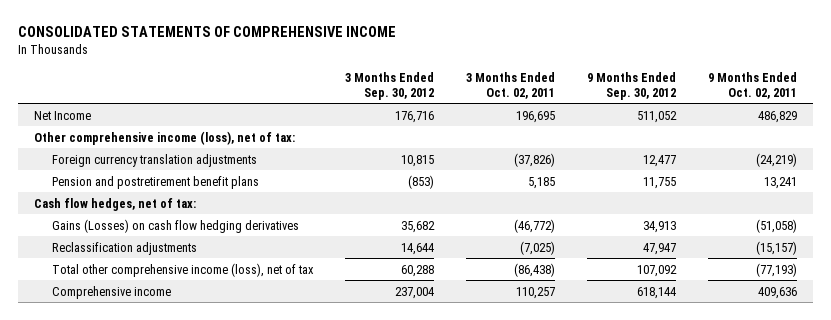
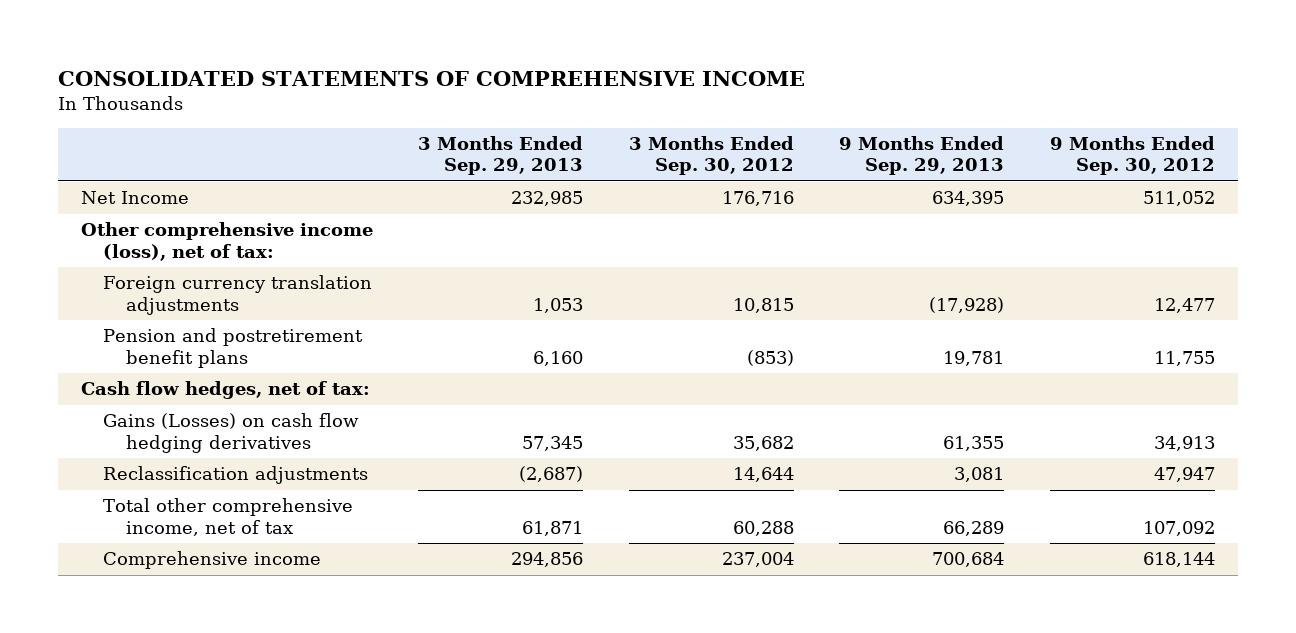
[466,72,556,99] 3 Months Ended Oct. 02, 2011 -> none
[707,72,797,99] 9 Months Ended Oct. 02, 2011 -> none
none -> [418,136,584,176] 3 Months Ended Sep. 29, 2013
none -> [839,136,1005,176] 9 Months Ended Sep. 29, 2013
[52,262,315,277] Total other comprehensive income (loss), net of tax -> [103,498,354,536] Total other comprehensive income, net of tax

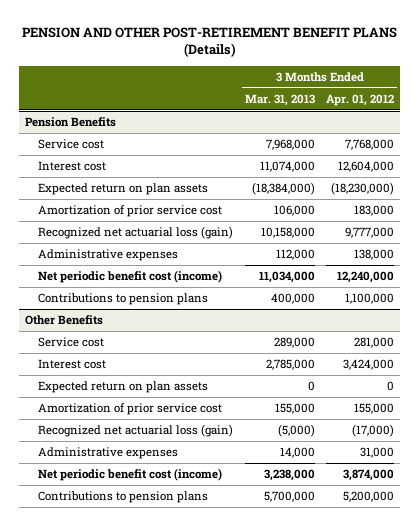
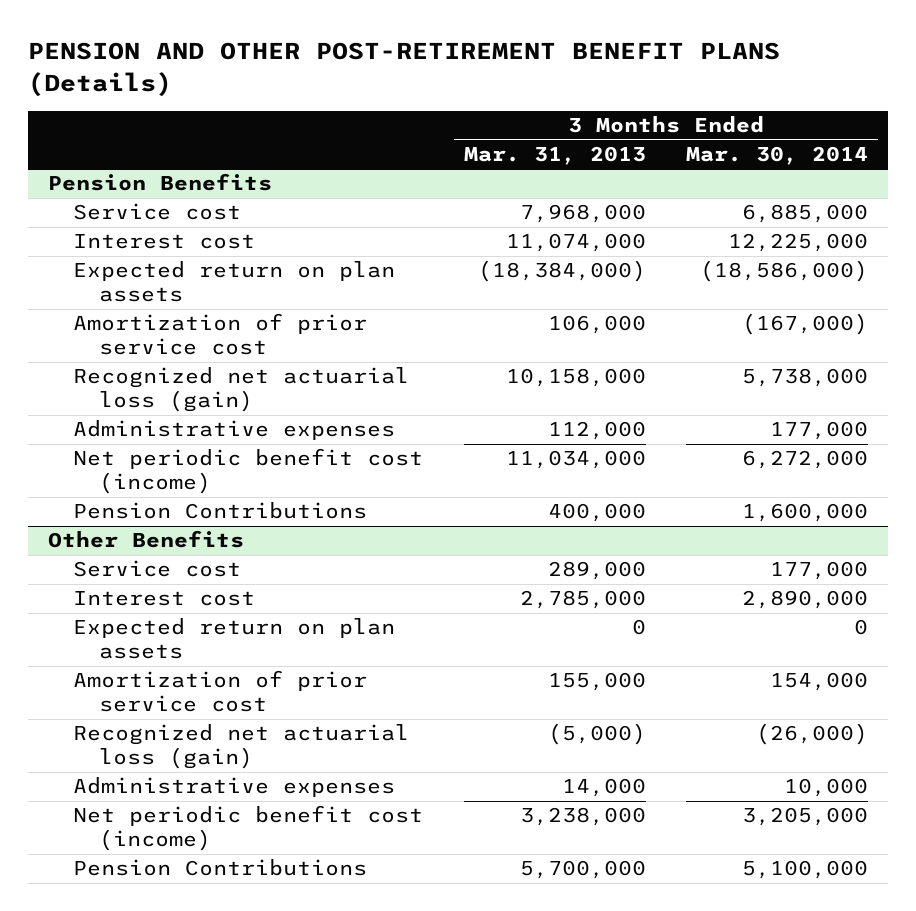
[326,93,395,106] Apr. 01, 2012 -> none
none -> [685,146,868,166] Mar. 30, 2014
[38,293,209,306] Contributions to pension plans -> [73,502,368,520] Pension Contributions
[38,491,209,504] Contributions to pension plans -> [73,859,368,877] Pension Contributions

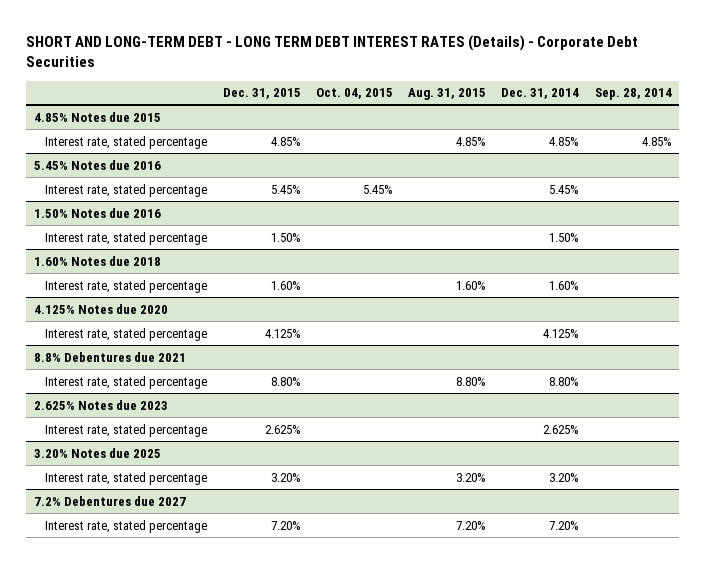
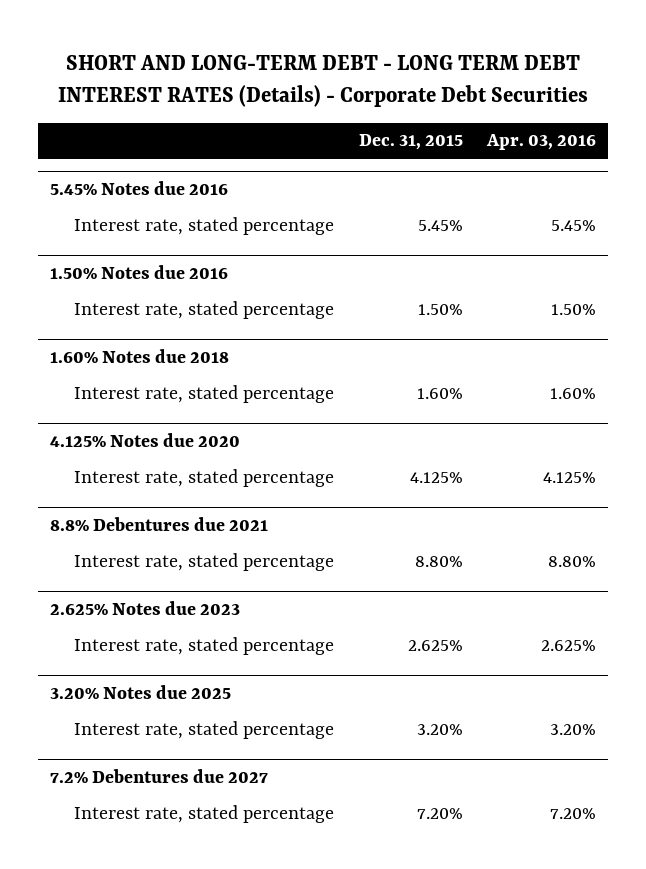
[315,88,393,100] Oct. 04, 2015 -> none
[408,88,487,101] Aug. 31, 2015 -> none
[501,88,580,100] Dec. 31, 2014 -> none
[594,88,672,101] Sep. 28, 2014 -> none
none -> [485,134,596,151] Apr. 03, 2016
[33,111,161,122] 4.85% Notes due 2015 -> none
[45,135,208,149] Interest rate, stated percentage -> none

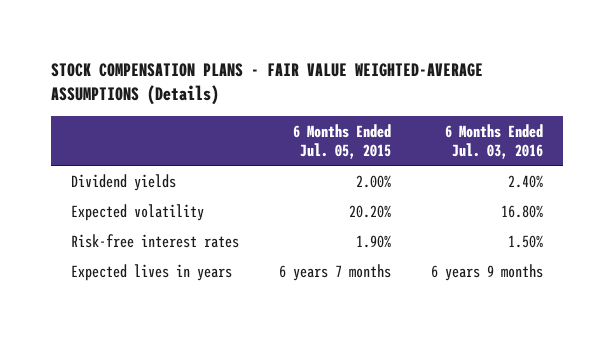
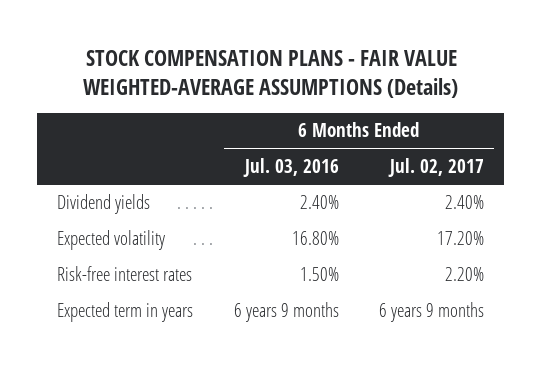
[293,123,392,160] 6 Months Ended Jul. 05, 2015 -> none
none -> [387,158,484,178] Jul. 02, 2017
[71,264,233,282] Expected lives in years -> [57,302,194,323] Expected term in years

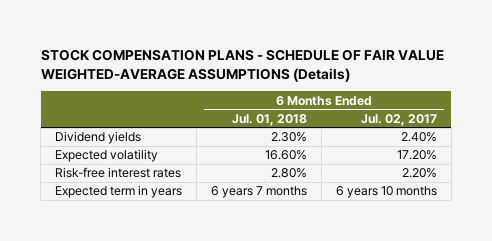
[82,49,458,98] STOCK COMPENSATION PLANS - FAIR VALUE WEIGHTED-AVERAGE ASSUMPTIONS (Details) -> [40,49,444,83] STOCK COMPENSATION PLANS - SCHEDULE OF FAIR VALUE WEIGHTED-AVERAGE ASSUMPTIONS (Details)
[242,158,339,178] Jul. 03, 2016 -> none
none -> [232,113,308,126] Jul. 01, 2018
[378,302,484,323] 6 years 9 months -> [335,186,437,199] 6 years 10 months

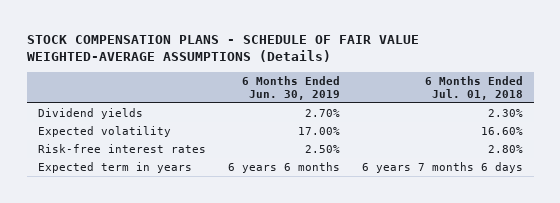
[360,113,437,126] Jul. 02, 2017 -> none
none -> [241,75,340,100] 6 Months Ended Jun. 30, 2019
[211,186,308,199] 6 years 7 months -> [361,161,523,173] 6 years 7 months 6 days

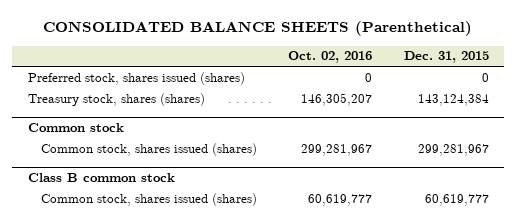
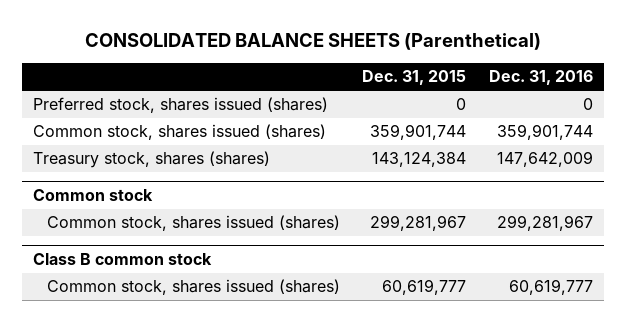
[288,51,373,64] Oct. 02, 2016 -> none
none -> [488,70,593,86] Dec. 31, 2016
none -> [33,124,327,141] Common stock, shares issued (shares)

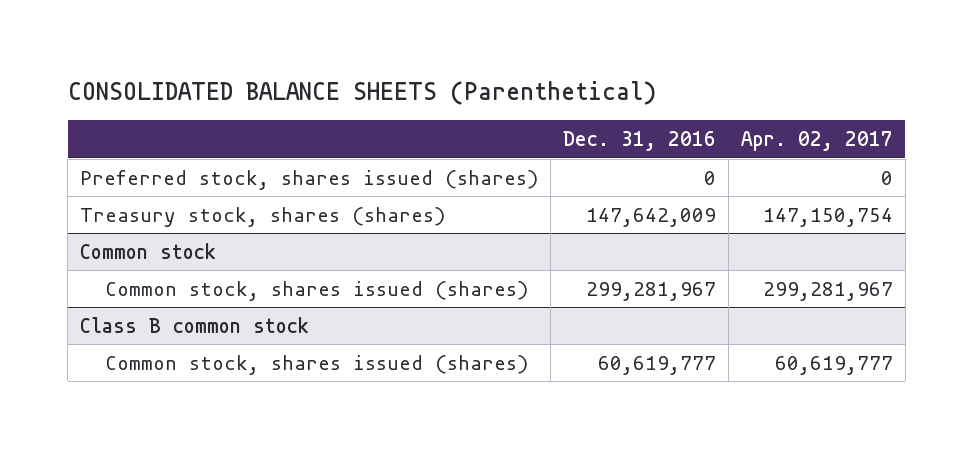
[362,70,467,86] Dec. 31, 2015 -> none
none -> [740,131,893,152] Apr. 02, 2017
[33,124,327,141] Common stock, shares issued (shares) -> none

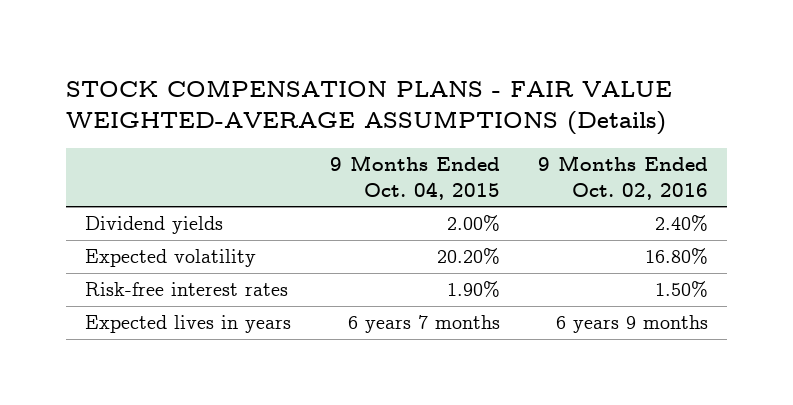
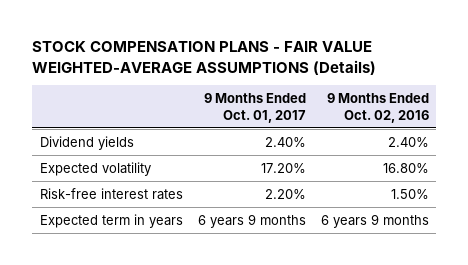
[329,155,500,200] 9 Months Ended Oct. 04, 2015 -> none
none -> [203,93,306,123] 9 Months Ended Oct. 01, 2017
[85,315,292,334] Expected lives in years -> [39,213,183,228] Expected term in years

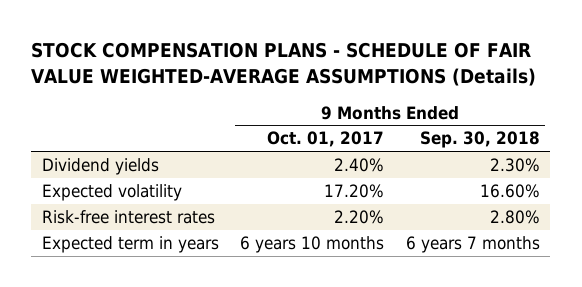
[32,41,377,75] STOCK COMPENSATION PLANS - FAIR VALUE WEIGHTED-AVERAGE ASSUMPTIONS (Details) -> [31,42,537,87] STOCK COMPENSATION PLANS - SCHEDULE OF FAIR VALUE WEIGHTED-AVERAGE ASSUMPTIONS (Details)
[326,93,429,123] 9 Months Ended Oct. 02, 2016 -> none
none -> [419,131,540,149] Sep. 30, 2018
[197,213,306,228] 6 years 9 months -> [240,235,385,253] 6 years 10 months

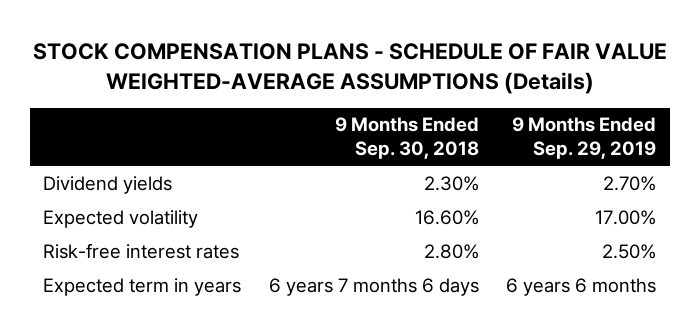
[267,131,385,148] Oct. 01, 2017 -> none
none -> [512,117,657,160] 9 Months Ended Sep. 29, 2019
[405,235,540,253] 6 years 7 months -> [268,277,479,296] 6 years 7 months 6 days

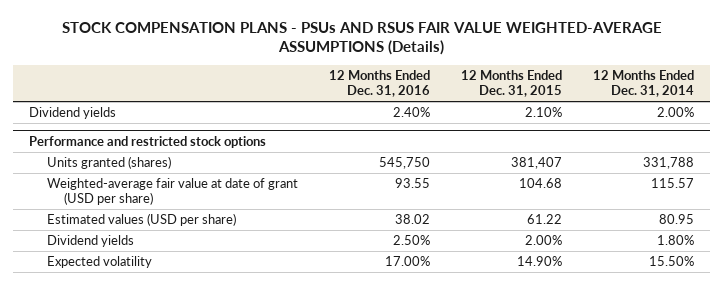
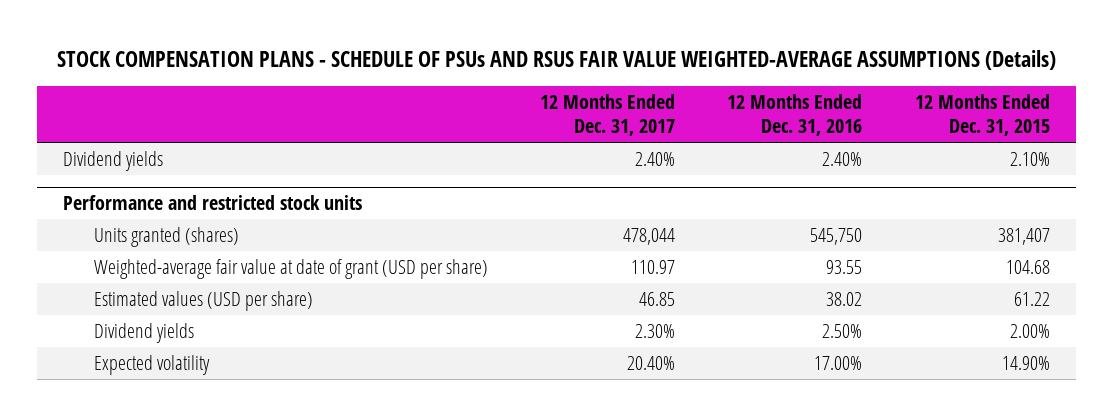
[61,21,662,56] STOCK COMPENSATION PLANS - PSUs AND RSUS FAIR VALUE WEIGHTED-AVERAGE ASSUMPTIONS (Details) -> [57,50,1057,71] STOCK COMPENSATION PLANS - SCHEDULE OF PSUs AND RSUS FAIR VALUE WEIGHTED-AVERAGE ASSUMPTIONS (Details)
[593,69,695,97] 12 Months Ended Dec. 31, 2014 -> none
none -> [540,94,676,137] 12 Months Ended Dec. 31, 2017
[29,135,267,148] Performance and restricted stock options -> [63,194,363,210] Performance and restricted stock units

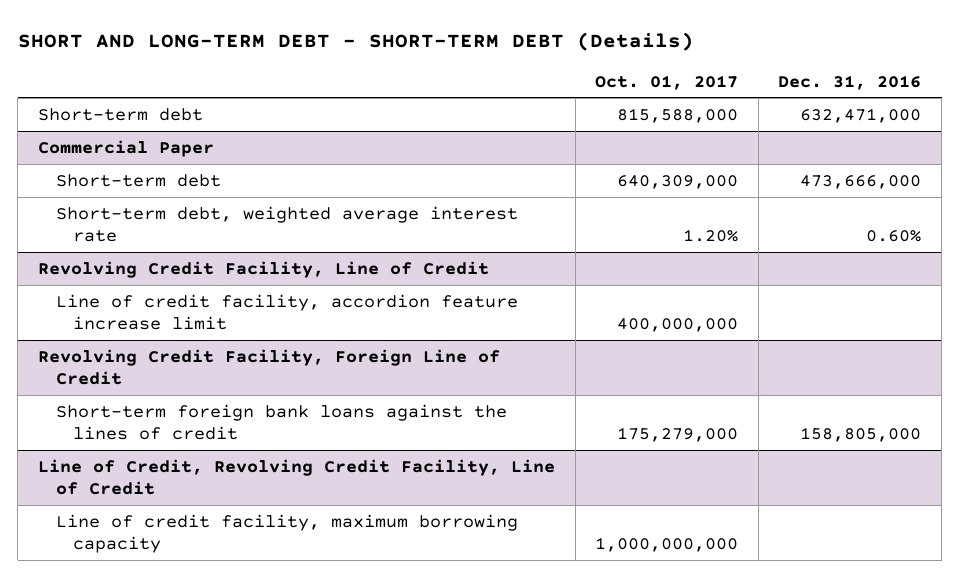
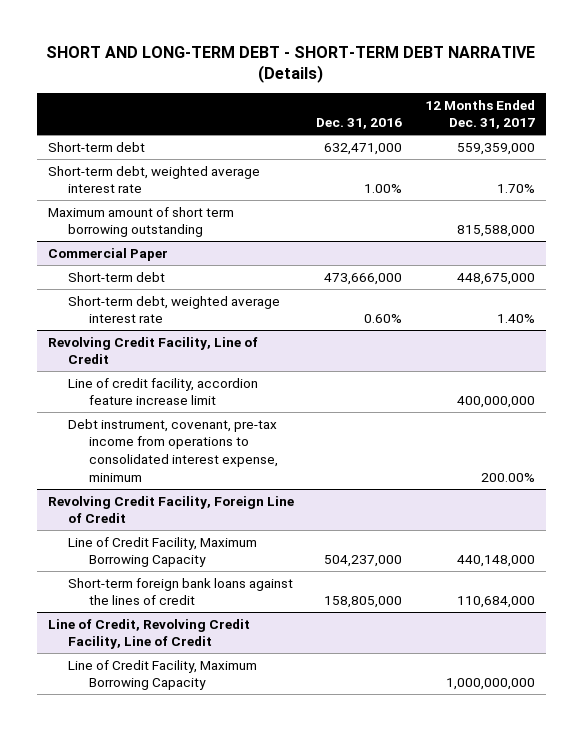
[17,31,694,51] SHORT AND LONG-TERM DEBT - SHORT-TERM DEBT (Details) -> [46,45,536,84] SHORT AND LONG-TERM DEBT - SHORT-TERM DEBT NARRATIVE (Details)
[595,74,739,90] Oct. 01, 2017 -> none
none -> [424,99,535,130] 12 Months Ended Dec. 31, 2017
none -> [47,165,260,194] Short-term debt, weighted average interest rate
none -> [47,206,234,238] Maximum amount of short term borrowing outstanding
none -> [68,418,279,482] Debt instrument, covenant, pre-tax income from operations to consolidated interest expense, minimum
none -> [68,536,258,568] Line of Credit Facility, Maximum Borrowing Capacity
[55,513,518,553] Line of credit facility, maximum borrowing capacity -> [68,659,258,691] Line of Credit Facility, Maximum Borrowing Capacity

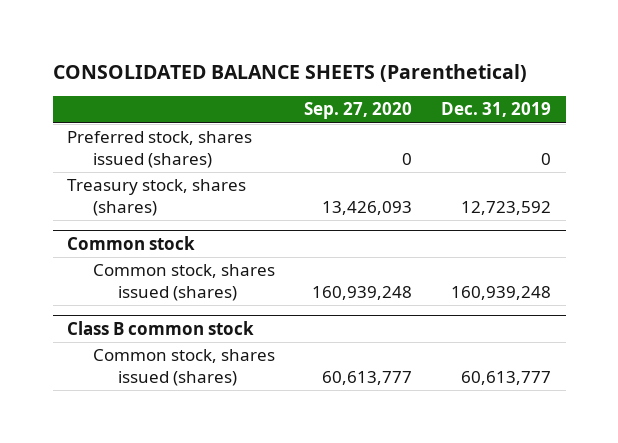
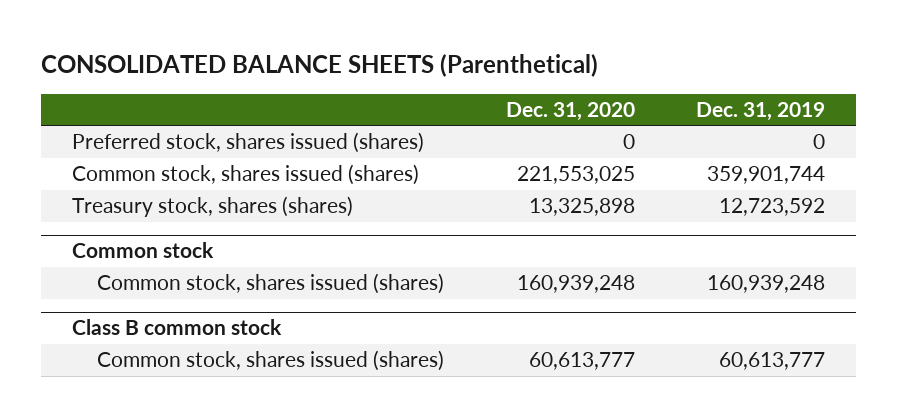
[303,102,412,120] Sep. 27, 2020 -> none
none -> [505,101,635,121] Dec. 31, 2020
none -> [71,164,419,186] Common stock, shares issued (shares)

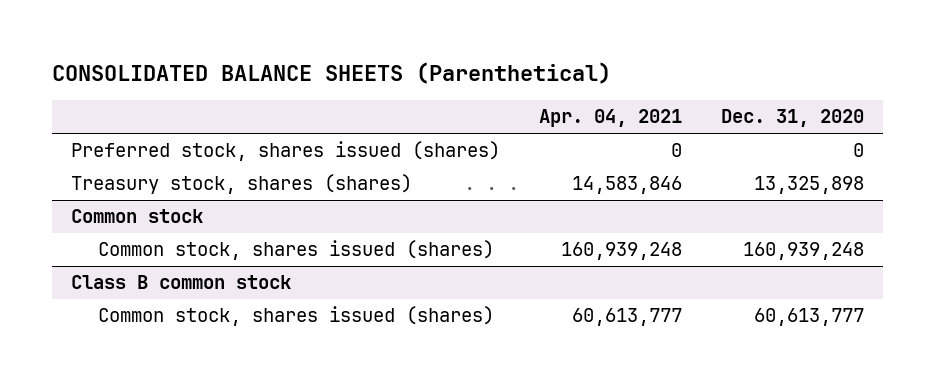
[696,101,826,121] Dec. 31, 2019 -> none
none -> [538,109,682,128] Apr. 04, 2021
[71,164,419,186] Common stock, shares issued (shares) -> none

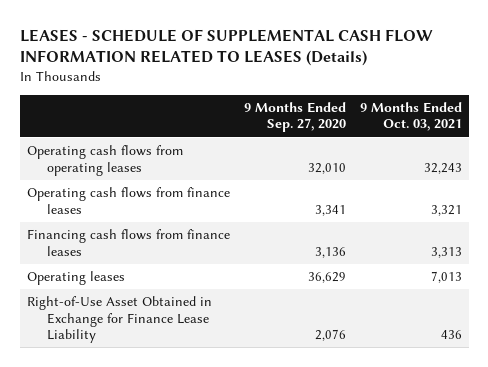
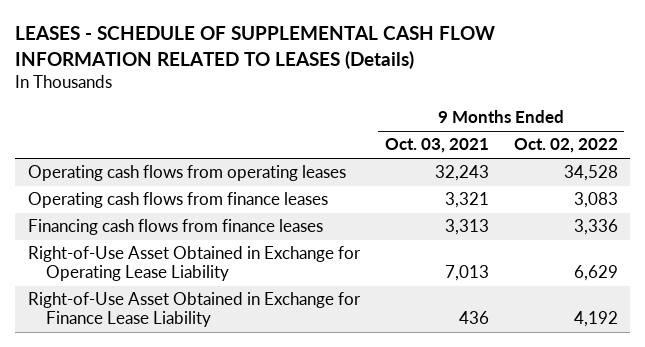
[243,101,346,133] 9 Months Ended Sep. 27, 2020 -> none
none -> [513,138,618,154] Oct. 02, 2022
[26,270,125,285] Operating leases -> [27,246,361,282] Right-of-Use Asset Obtained in Exchange for Operating Lease Liability

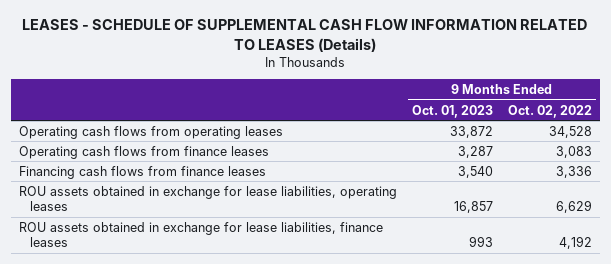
[384,138,489,154] Oct. 03, 2021 -> none
none -> [411,104,493,118] Oct. 01, 2023
[27,246,361,282] Right-of-Use Asset Obtained in Exchange for Operating Lease Liability -> [18,185,397,212] ROU assets obtained in exchange for lease liabilities, operating leases
[27,292,361,328] Right-of-Use Asset Obtained in Exchange for Finance Lease Liability -> [18,221,383,248] ROU assets obtained in exchange for lease liabilities, finance leases

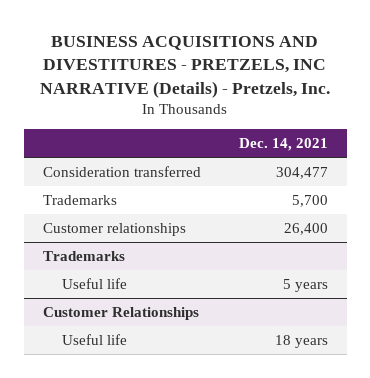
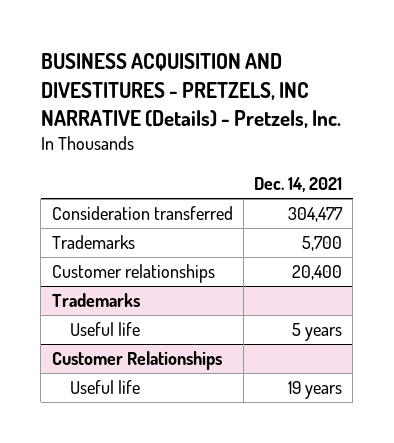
[40,36,331,98] BUSINESS ACQUISITIONS AND DIVESTITURES - PRETZELS, INC NARRATIVE (Details) - Pretzels, Inc. -> [40,53,341,128] BUSINESS ACQUISITION AND DIVESTITURES - PRETZELS, INC NARRATIVE (Details) - Pretzels, Inc.
[283,223,328,236] 26,400 -> [292,265,343,281] 20,400
[274,335,328,349] 18 years -> [288,381,343,400] 19 years

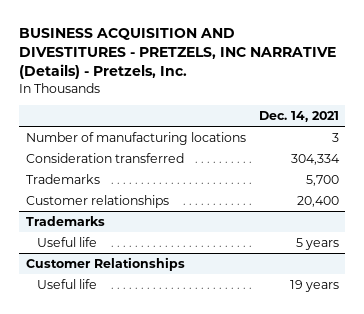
none -> [25,131,246,145] Number of manufacturing locations
[288,207,344,223] 304,477 -> [290,153,340,165] 304,334

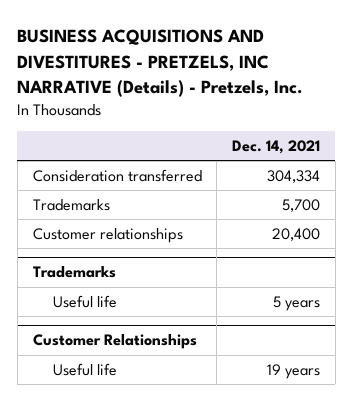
[19,28,337,80] BUSINESS ACQUISITION AND DIVESTITURES - PRETZELS, INC NARRATIVE (Details) - Pretzels, Inc. -> [17,29,304,97] BUSINESS ACQUISITIONS AND DIVESTITURES - PRETZELS, INC NARRATIVE (Details) - Pretzels, Inc.
[25,131,246,145] Number of manufacturing locations -> none

